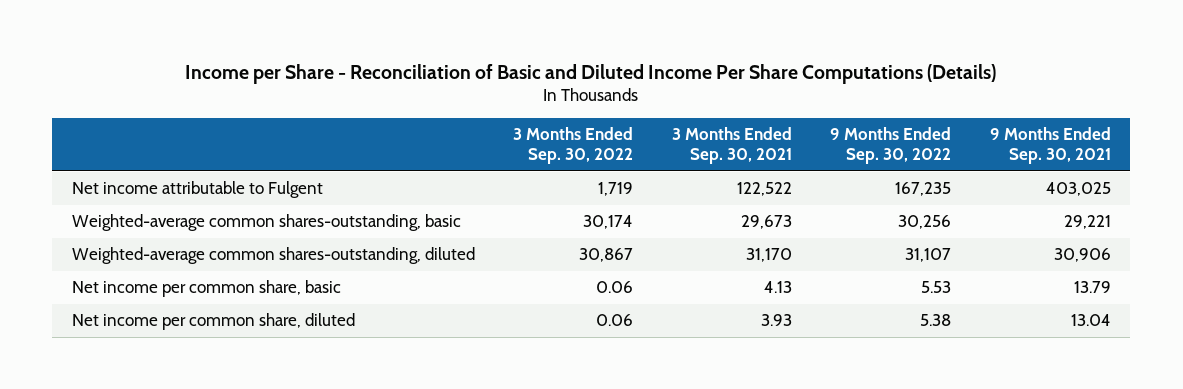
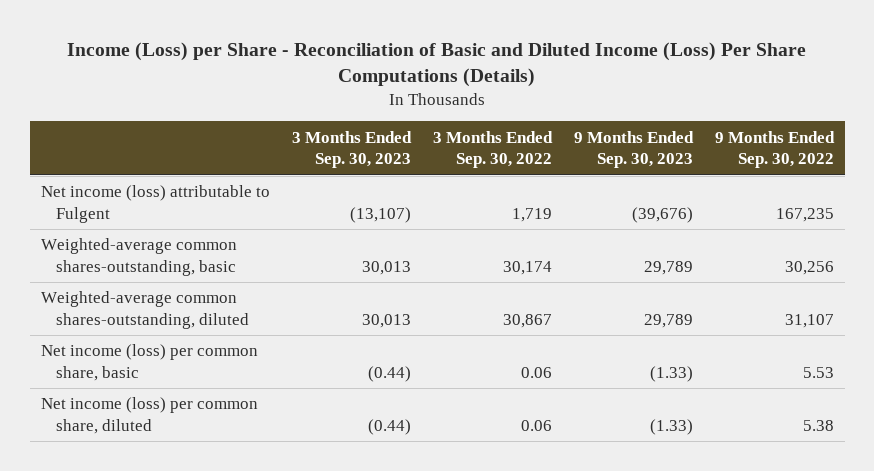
[185,63,997,84] Income per Share - Reconciliation of Basic and Diluted Income Per Share Computations (Details) -> [67,41,807,87] Income (Loss) per Share - Reconciliation of Basic and Diluted Income (Loss) Per Share Computations (Details)
[671,127,792,165] 3 Months Ended Sep. 30, 2021 -> none
[989,127,1111,165] 9 Months Ended Sep. 30, 2021 -> none
none -> [291,130,412,169] 3 Months Ended Sep. 30, 2023
none -> [573,130,694,169] 9 Months Ended Sep. 30, 2023
[71,181,323,199] Net income attributable to Fulgent -> [40,185,270,223] Net income (loss) attributable to Fulgent
[71,280,341,298] Net income per common share, basic -> [40,344,258,381] Net income (loss) per common share, basic
[71,313,355,331] Net income per common share, diluted -> [40,397,258,434] Net income (loss) per common share, diluted

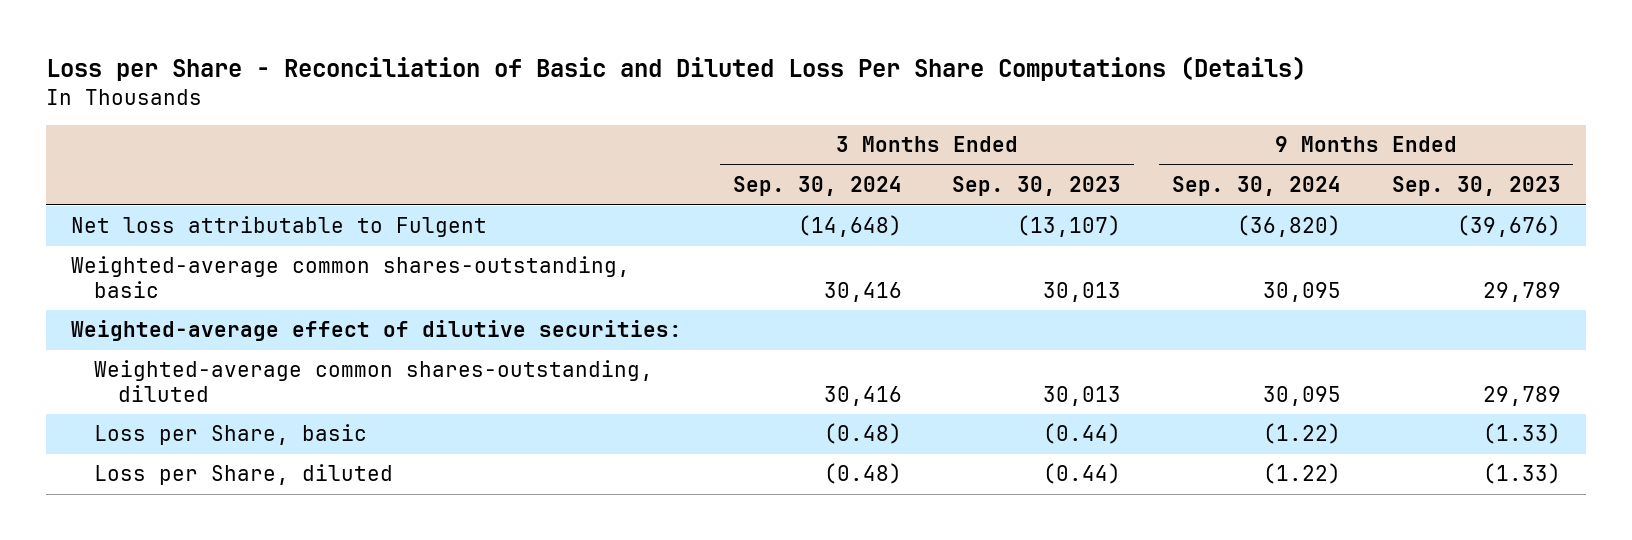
[67,41,807,87] Income (Loss) per Share - Reconciliation of Basic and Diluted Income (Loss) Per Share Computations (Details) -> [45,56,1306,82] Loss per Share - Reconciliation of Basic and Diluted Loss Per Share Computations (Details)
[432,130,553,169] 3 Months Ended Sep. 30, 2022 -> none
[714,130,835,169] 9 Months Ended Sep. 30, 2022 -> none
none -> [732,176,902,197] Sep. 30, 2024
none -> [1172,176,1342,197] Sep. 30, 2024
[40,185,270,223] Net income (loss) attributable to Fulgent -> [71,216,488,238] Net loss attributable to Fulgent
none -> [71,320,683,342] Weighted-average effect of dilutive securities:
[40,344,258,381] Net income (loss) per common share, basic -> [94,424,368,446] Loss per Share, basic
[40,397,258,434] Net income (loss) per common share, diluted -> [94,464,394,486] Loss per Share, diluted

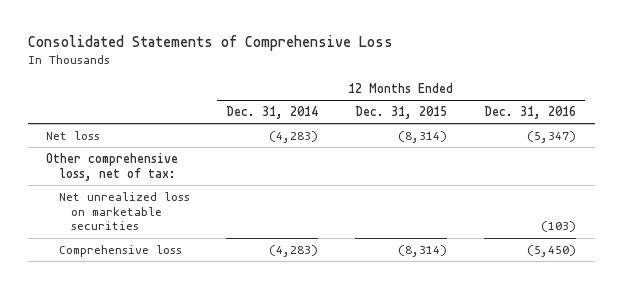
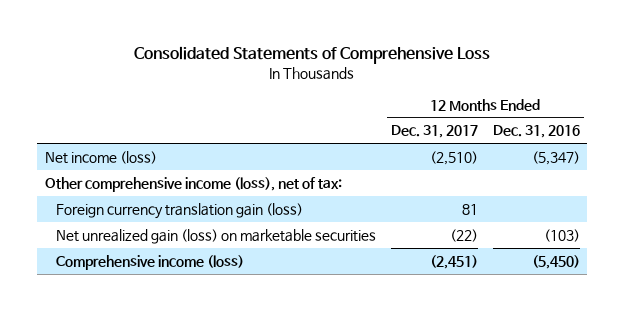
[226,105,319,119] Dec. 31, 2014 -> none
[355,105,448,119] Dec. 31, 2015 -> none
none -> [390,125,478,139] Dec. 31, 2017
[46,130,101,140] Net loss -> [44,150,157,164] Net income (loss)
[46,152,179,181] Other comprehensive loss, net of tax: -> [44,176,342,192] Other comprehensive income (loss), net of tax:
none -> [55,202,303,219] Foreign currency translation gain (loss)
[58,191,190,231] Net unrealized loss on marketable securities -> [55,228,376,244] Net unrealized gain (loss) on marketable securities
[58,244,182,257] Comprehensive loss -> [55,254,244,270] Comprehensive income (loss)

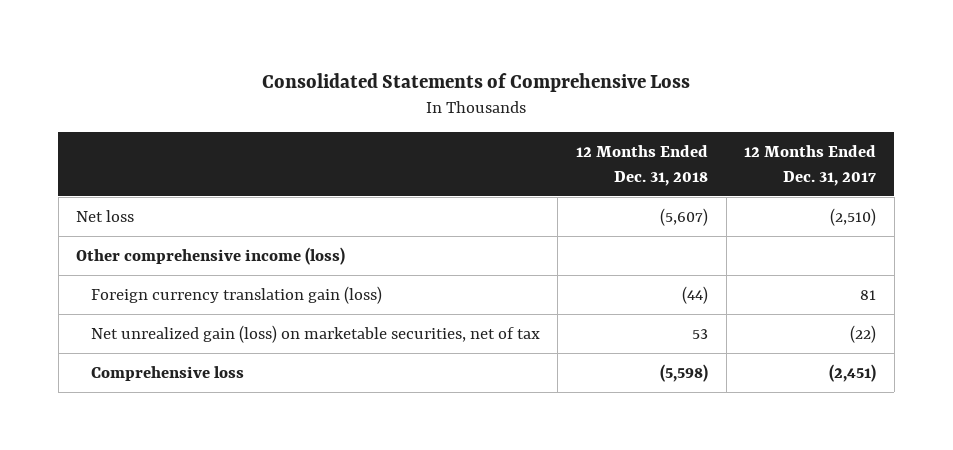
[492,125,580,139] Dec. 31, 2016 -> none
none -> [575,145,708,186] 12 Months Ended Dec. 31, 2018
[44,150,157,164] Net income (loss) -> [76,209,135,222] Net loss
[44,176,342,192] Other comprehensive income (loss), net of tax: -> [76,246,346,265] Other comprehensive income (loss)
[55,228,376,244] Net unrealized gain (loss) on marketable securities -> [90,324,540,343] Net unrealized gain (loss) on marketable securities, net of tax
[55,254,244,270] Comprehensive income (loss) -> [90,365,244,381] Comprehensive loss

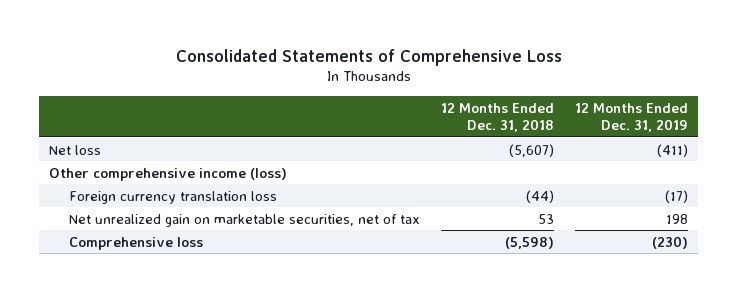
[744,145,877,186] 12 Months Ended Dec. 31, 2017 -> none
none -> [574,102,688,133] 12 Months Ended Dec. 31, 2019
[90,285,382,304] Foreign currency translation gain (loss) -> [68,190,277,204] Foreign currency translation loss
[90,324,540,343] Net unrealized gain (loss) on marketable securities, net of tax -> [68,213,420,227] Net unrealized gain on marketable securities, net of tax

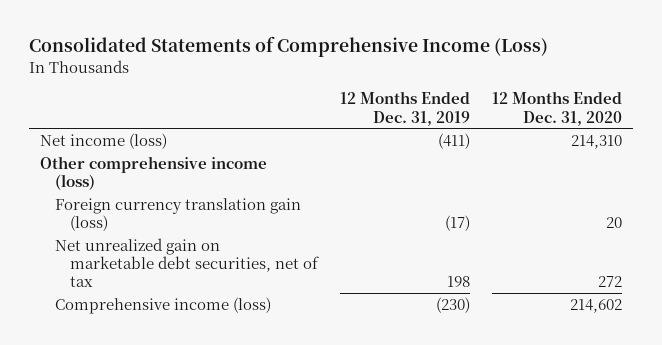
[175,48,562,66] Consolidated Statements of Comprehensive Loss -> [28,36,548,58] Consolidated Statements of Comprehensive Income (Loss)
[440,102,554,133] 12 Months Ended Dec. 31, 2018 -> none
none -> [492,91,623,126] 12 Months Ended Dec. 31, 2020
[49,144,102,155] Net loss -> [39,132,167,149] Net income (loss)
[68,190,277,204] Foreign currency translation loss -> [55,197,302,232] Foreign currency translation gain (loss)
[68,213,420,227] Net unrealized gain on marketable securities, net of tax -> [55,237,320,288] Net unrealized gain on marketable debt securities, net of tax
[68,236,203,250] Comprehensive loss -> [55,296,272,314] Comprehensive income (loss)

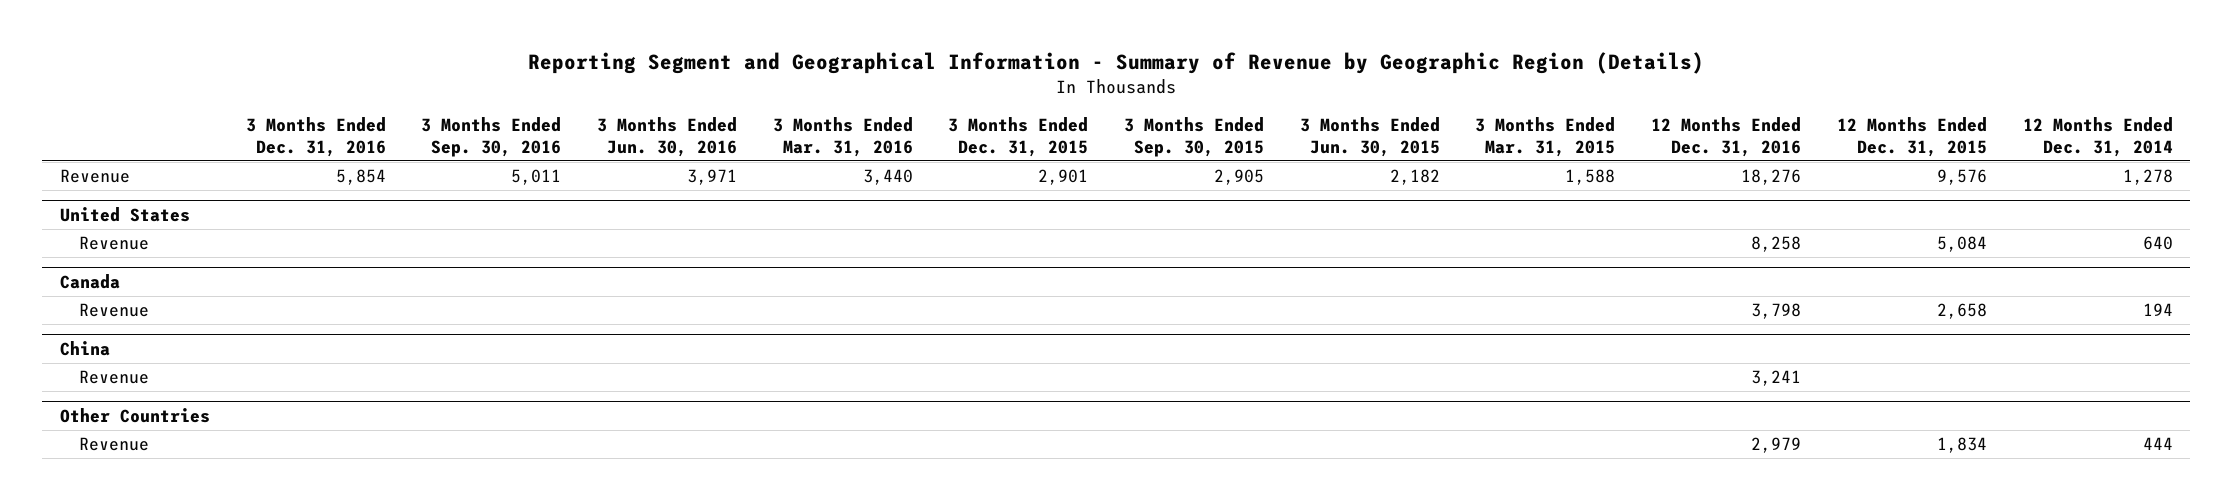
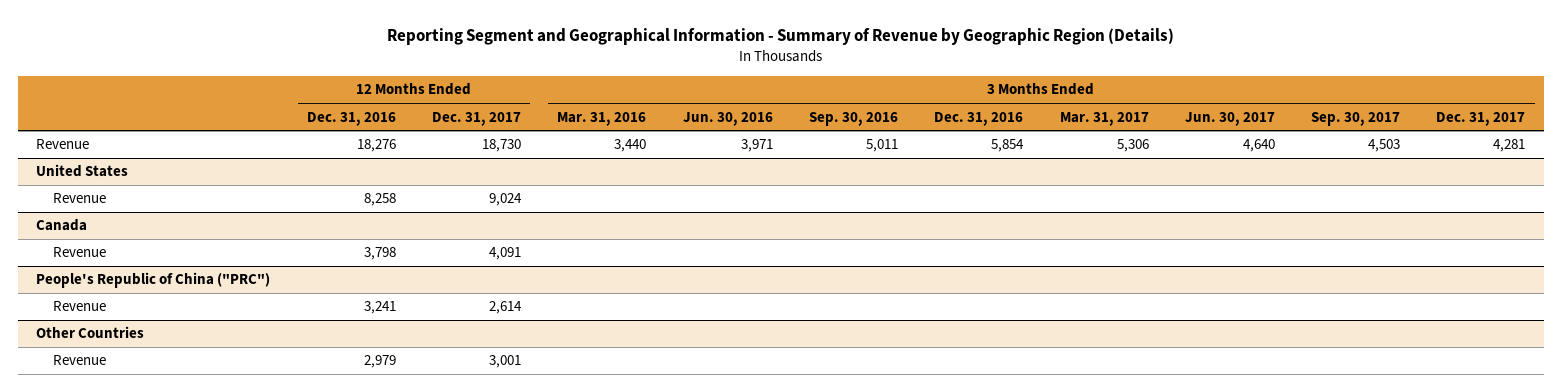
[948,117,1089,157] 3 Months Ended Dec. 31, 2015 -> none
[1124,117,1265,157] 3 Months Ended Sep. 30, 2015 -> none
[1299,117,1440,157] 3 Months Ended Jun. 30, 2015 -> none
[1475,117,1616,157] 3 Months Ended Mar. 31, 2015 -> none
[1836,117,1987,157] 12 Months Ended Dec. 31, 2015 -> none
[2022,117,2173,157] 12 Months Ended Dec. 31, 2014 -> none
none -> [431,111,521,126] Dec. 31, 2017
none -> [1059,111,1149,126] Mar. 31, 2017
none -> [1184,111,1275,126] Jun. 30, 2017
none -> [1311,111,1401,126] Sep. 30, 2017
none -> [1436,111,1526,126] Dec. 31, 2017
[59,341,110,357] China -> [36,272,271,289] People's Republic of China ("PRC")

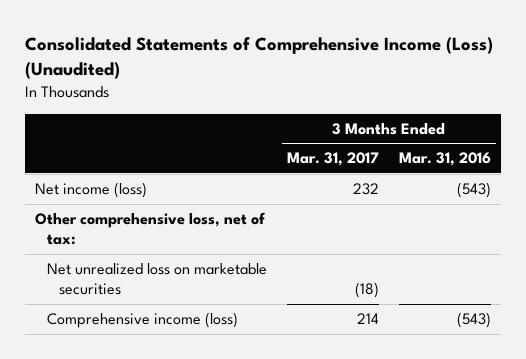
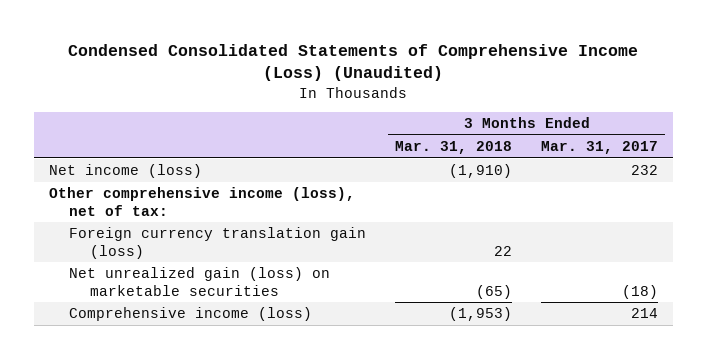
[25,37,494,80] Consolidated Statements of Comprehensive Income (Loss) (Unaudited) -> [68,44,639,82] Condensed Consolidated Statements of Comprehensive Income (Loss) (Unaudited)
[398,152,491,167] Mar. 31, 2016 -> none
none -> [395,140,513,154] Mar. 31, 2018
[35,212,266,246] Other comprehensive loss, net of tax: -> [48,187,355,216] Other comprehensive income (loss), net of tax:
none -> [69,227,367,259] Foreign currency translation gain (loss)
[46,263,267,296] Net unrealized loss on marketable securities -> [69,267,331,296] Net unrealized gain (loss) on marketable securities

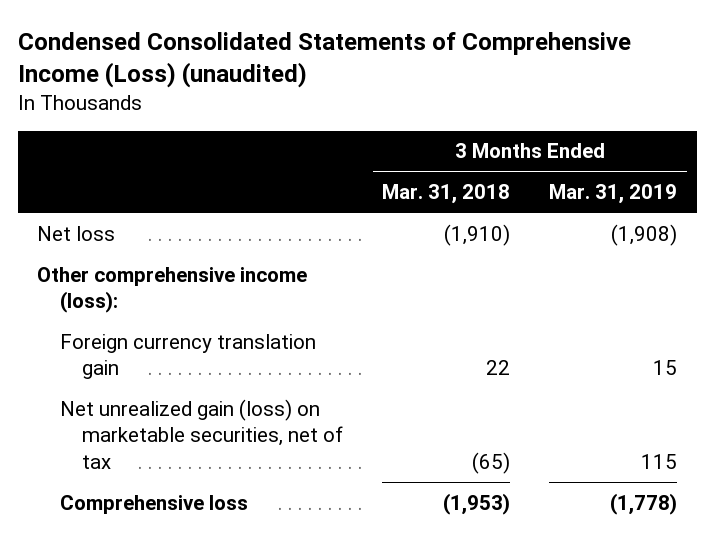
[68,44,639,82] Condensed Consolidated Statements of Comprehensive Income (Loss) (Unaudited) -> [17,31,631,88] Condensed Consolidated Statements of Comprehensive Income (Loss) (unaudited)
[541,140,659,154] Mar. 31, 2017 -> none
none -> [549,184,678,205] Mar. 31, 2019
[48,164,202,179] Net income (loss) -> [37,225,116,241] Net loss
[48,187,355,216] Other comprehensive income (loss), net of tax: -> [37,266,308,314] Other comprehensive income (loss):
[69,227,367,259] Foreign currency translation gain (loss) -> [59,333,316,380] Foreign currency translation gain
[69,267,331,296] Net unrealized gain (loss) on marketable securities -> [59,398,344,470] Net unrealized gain (loss) on marketable securities, net of tax
[69,307,313,322] Comprehensive income (loss) -> [59,494,248,514] Comprehensive loss

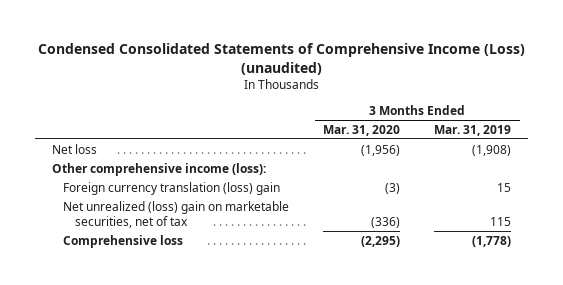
[382,184,511,205] Mar. 31, 2018 -> none
none -> [323,124,401,136] Mar. 31, 2020
[59,333,316,380] Foreign currency translation gain -> [63,181,281,195] Foreign currency translation (loss) gain
[59,398,344,470] Net unrealized gain (loss) on marketable securities, net of tax -> [63,200,290,229] Net unrealized (loss) gain on marketable securities, net of tax

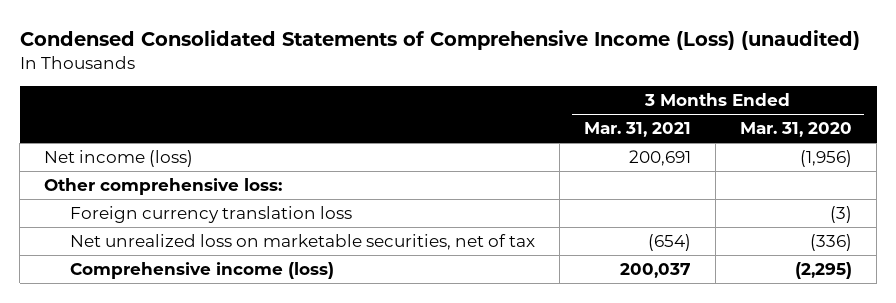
[434,124,512,136] Mar. 31, 2019 -> none
none -> [583,122,691,138] Mar. 31, 2021
[52,143,98,154] Net loss -> [44,150,194,168] Net income (loss)
[52,162,267,176] Other comprehensive income (loss): -> [44,178,283,196] Other comprehensive loss:
[63,181,281,195] Foreign currency translation (loss) gain -> [69,206,352,224] Foreign currency translation loss
[63,200,290,229] Net unrealized (loss) gain on marketable securities, net of tax -> [69,234,535,251] Net unrealized loss on marketable securities, net of tax
[63,234,184,248] Comprehensive loss -> [69,262,334,280] Comprehensive income (loss)

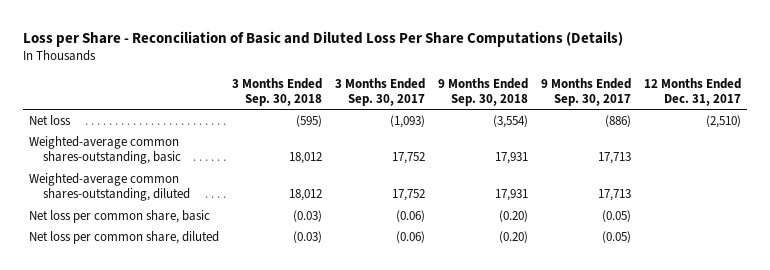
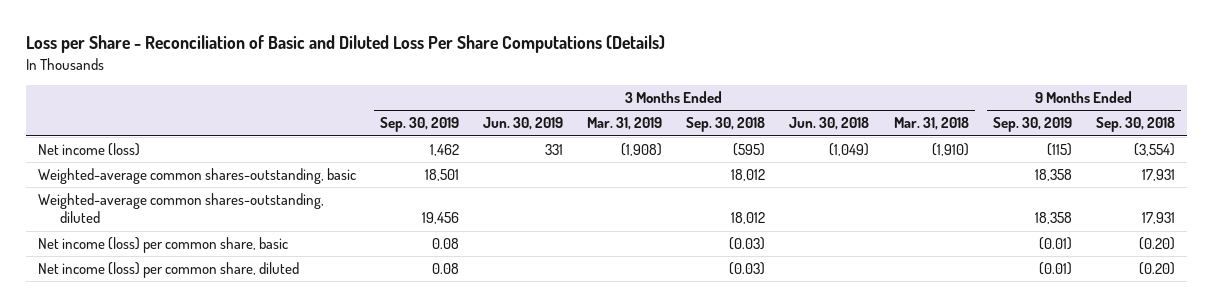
[335,77,426,106] 3 Months Ended Sep. 30, 2017 -> none
[540,77,631,106] 9 Months Ended Sep. 30, 2017 -> none
[643,77,741,106] 12 Months Ended Dec. 31, 2017 -> none
none -> [380,117,460,133] Sep. 30, 2019
none -> [483,117,564,131] Jun. 30, 2019
none -> [587,117,663,131] Mar. 31, 2019
none -> [789,117,870,131] Jun. 30, 2018
none -> [893,117,969,131] Mar. 31, 2018
none -> [992,117,1072,133] Sep. 30, 2019
[29,114,72,125] Net loss -> [38,143,141,157] Net income (loss)
[29,209,211,223] Net loss per common share, basic -> [38,237,289,254] Net income (loss) per common share, basic
[29,230,220,244] Net loss per common share, diluted -> [38,262,300,279] Net income (loss) per common share, diluted

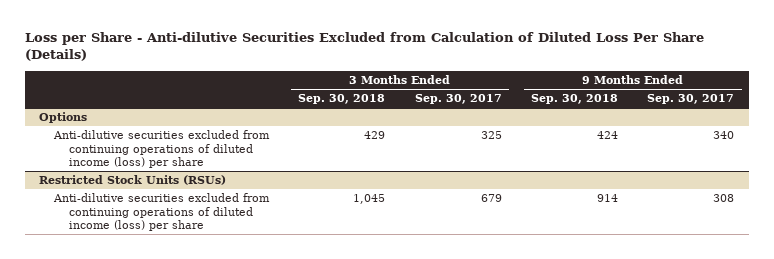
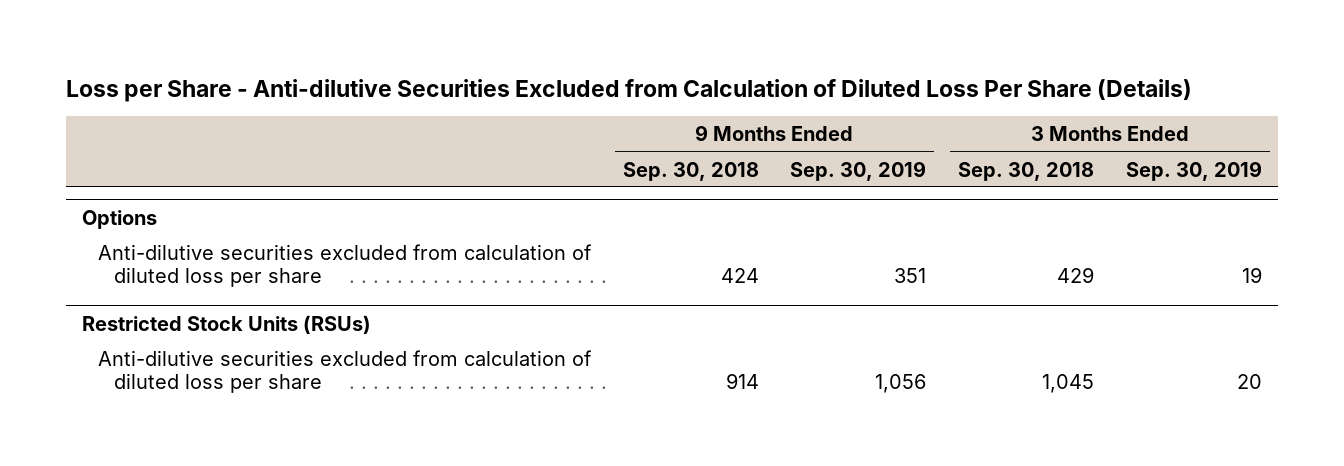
[414,94,502,105] Sep. 30, 2017 -> none
[647,94,735,105] Sep. 30, 2017 -> none
none -> [790,160,927,181] Sep. 30, 2019
none -> [1126,160,1263,181] Sep. 30, 2019
[53,130,271,169] Anti-dilutive securities excluded from continuing operations of diluted income (loss) per share -> [97,243,592,288] Anti-dilutive securities excluded from calculation of diluted loss per share
[53,193,271,232] Anti-dilutive securities excluded from continuing operations of diluted income (loss) per share -> [97,349,592,394] Anti-dilutive securities excluded from calculation of diluted loss per share

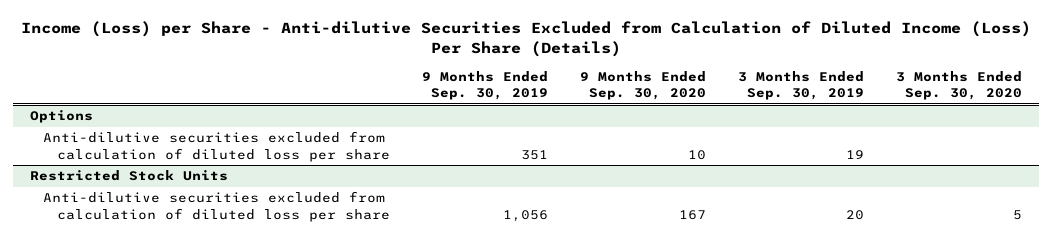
[65,78,1192,102] Loss per Share - Anti-dilutive Securities Excluded from Calculation of Diluted Loss Per Share (Details) -> [20,21,1031,57] Income (Loss) per Share - Anti-dilutive Securities Excluded from Calculation of Diluted Income (Loss) Per Share (Details)
[622,161,759,181] Sep. 30, 2018 -> none
[958,161,1095,181] Sep. 30, 2018 -> none
none -> [579,71,706,101] 9 Months Ended Sep. 30, 2020
none -> [896,71,1023,101] 3 Months Ended Sep. 30, 2020
[81,314,371,334] Restricted Stock Units (RSUs) -> [29,170,228,182] Restricted Stock Units

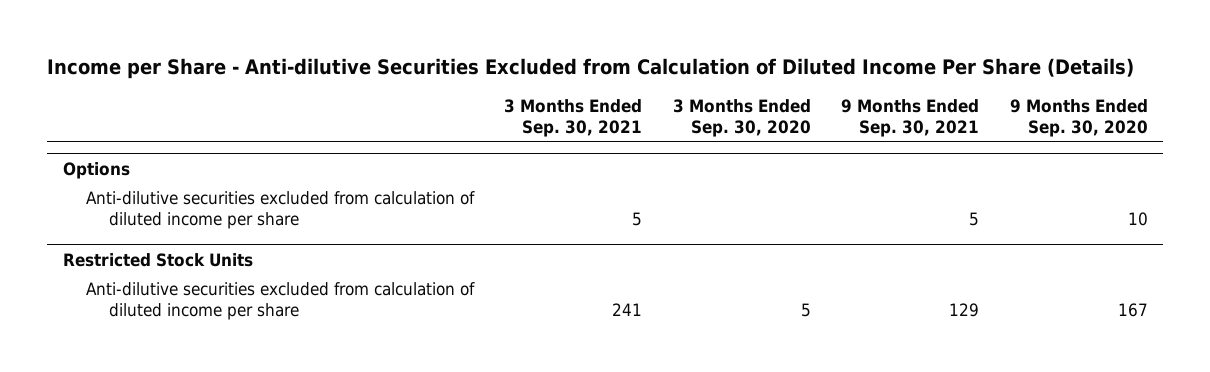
[20,21,1031,57] Income (Loss) per Share - Anti-dilutive Securities Excluded from Calculation of Diluted Income (Loss) Per Share (Details) -> [47,58,1135,80] Income per Share - Anti-dilutive Securities Excluded from Calculation of Diluted Income Per Share (Details)
[421,71,548,101] 9 Months Ended Sep. 30, 2019 -> none
[738,71,865,101] 3 Months Ended Sep. 30, 2019 -> none
none -> [504,99,643,138] 3 Months Ended Sep. 30, 2021
none -> [841,99,980,138] 9 Months Ended Sep. 30, 2021
[43,131,390,162] Anti-dilutive securities excluded from calculation of diluted loss per share -> [85,190,475,230] Anti-dilutive securities excluded from calculation of diluted income per share
[43,191,390,222] Anti-dilutive securities excluded from calculation of diluted loss per share -> [85,281,475,321] Anti-dilutive securities excluded from calculation of diluted income per share

